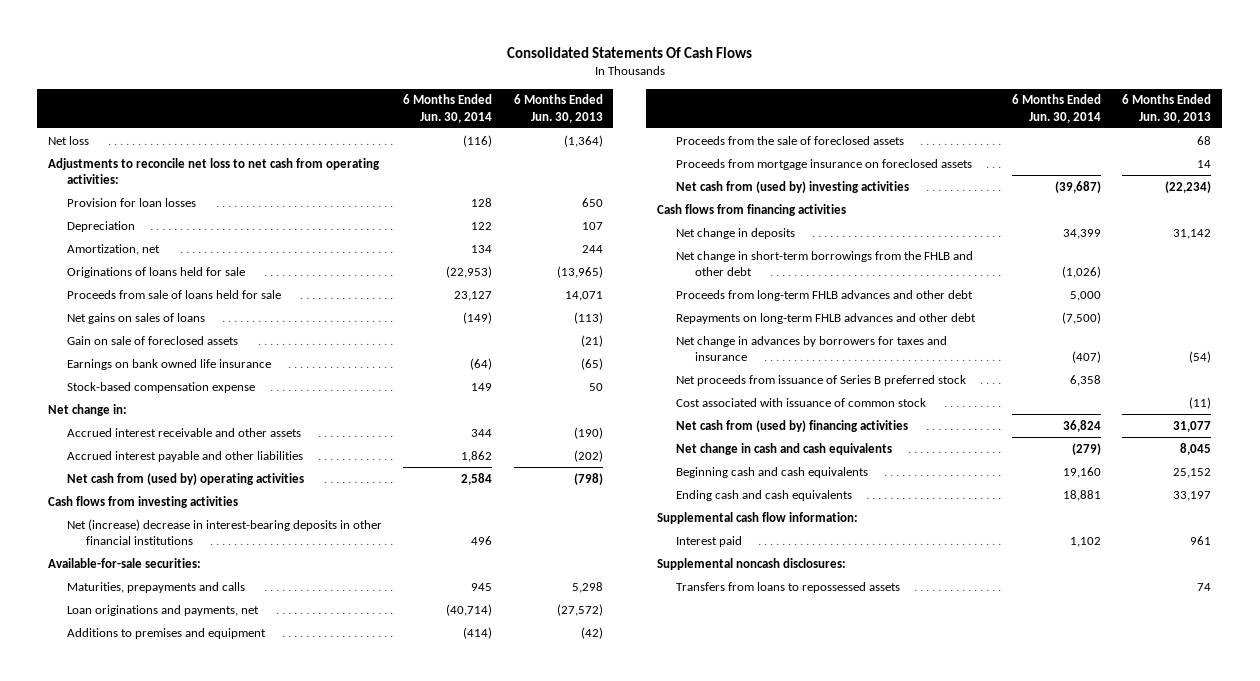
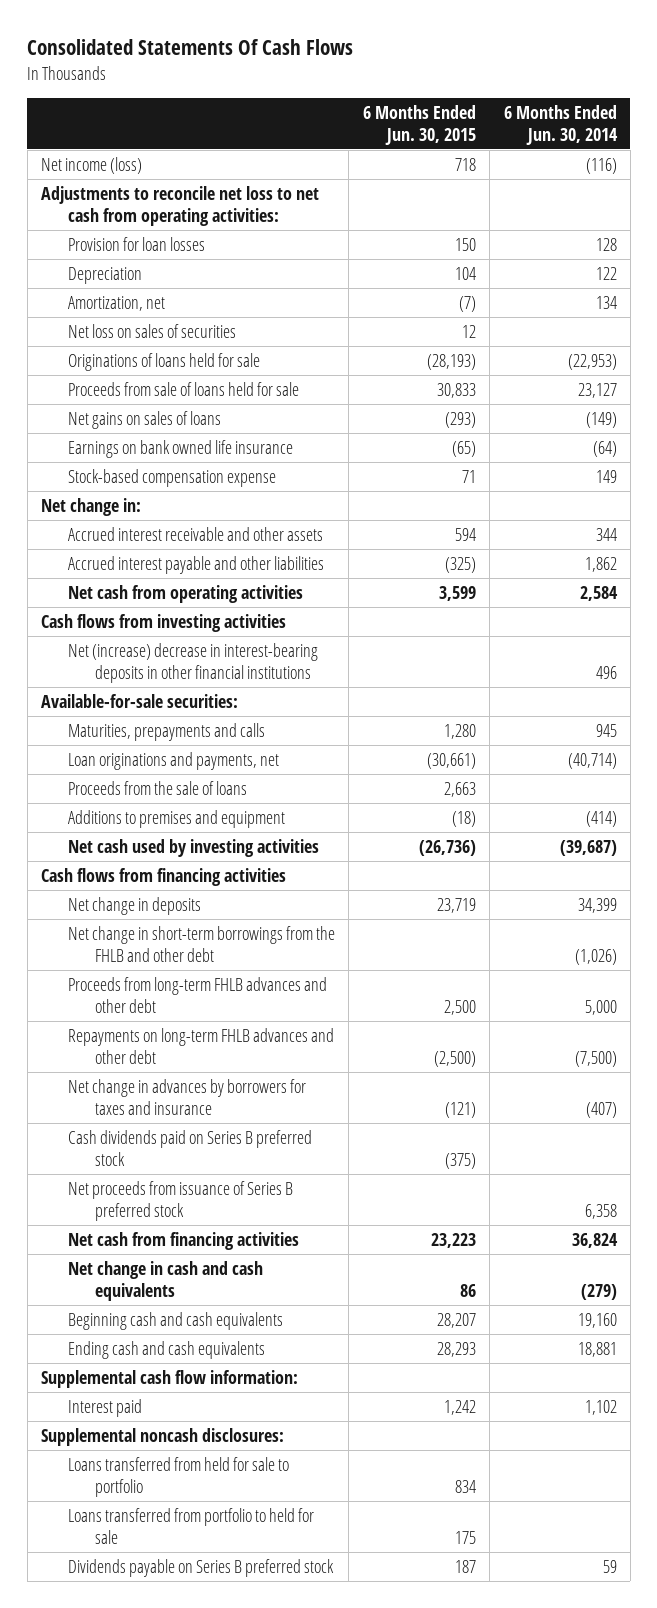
[513,94,603,123] 6 Months Ended Jun. 30, 2013 -> none
none -> [362,104,476,145] 6 Months Ended Jun. 30, 2015
[48,135,90,145] Net loss -> [40,156,142,174] Net income (loss)
none -> [67,323,236,338] Net loss on sales of securities
[67,335,239,345] Gain on sale of foreclosed assets -> none
[67,472,305,485] Net cash from (used by) operating activities -> [67,584,303,603] Net cash from operating activities
none -> [67,780,247,795] Proceeds from the sale of loans
[675,135,904,145] Proceeds from the sale of foreclosed assets -> none
[675,158,972,170] Proceeds from mortgage insurance on foreclosed assets -> none
[675,180,909,193] Net cash from (used by) investing activities -> [67,838,319,857] Net cash used by investing activities
none -> [67,1129,312,1166] Cash dividends paid on Series B preferred stock
[675,397,926,407] Cost associated with issuance of common stock -> none
[675,419,908,432] Net cash from (used by) financing activities -> [67,1231,299,1250] Net cash from financing activities
[675,581,900,593] Transfers from loans to repossessed assets -> none
none -> [67,1456,289,1497] Loans transferred from held for sale to portfolio
none -> [67,1507,314,1544] Loans transferred from portfolio to held for sale
none -> [67,1558,334,1577] Dividends payable on Series B preferred stock

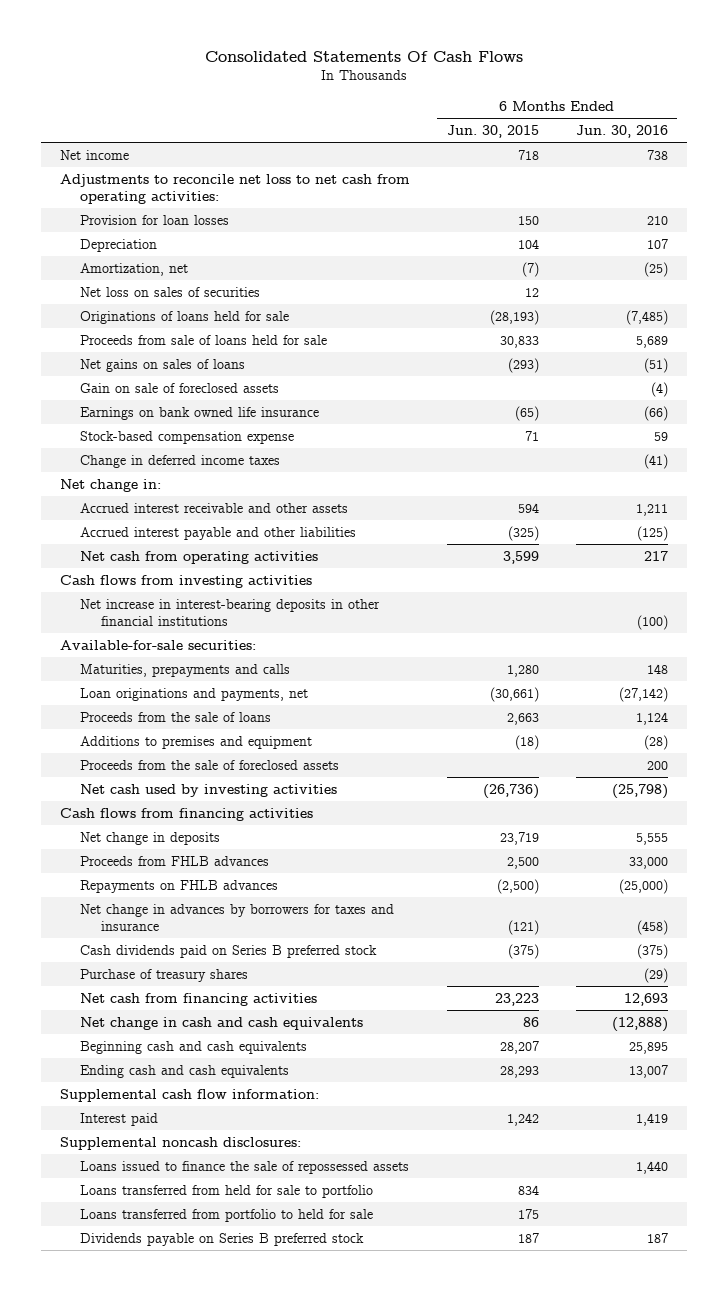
[503,104,618,145] 6 Months Ended Jun. 30, 2014 -> none
none -> [576,124,669,138] Jun. 30, 2016
[40,156,142,174] Net income (loss) -> [59,149,129,160] Net income
none -> [80,382,280,393] Gain on sale of foreclosed assets
none -> [80,454,281,468] Change in deferred income taxes
[67,642,318,683] Net (increase) decrease in interest-bearing deposits in other financial institutions -> [80,598,381,626] Net increase in interest-bearing deposits in other financial institutions
none -> [80,759,340,770] Proceeds from the sale of foreclosed assets
[67,925,335,962] Net change in short-term borrowings from the FHLB and other debt -> none
[67,976,327,1013] Proceeds from long-term FHLB advances and other debt -> none
[67,1027,334,1064] Repayments on long-term FHLB advances and other debt -> none
none -> [80,855,270,866] Proceeds from FHLB advances
none -> [80,879,279,893] Repayments on FHLB advances
[67,1180,293,1221] Net proceeds from issuance of Series B preferred stock -> none
none -> [80,968,249,982] Purchase of treasury shares
none -> [80,1160,410,1174] Loans issued to finance the sale of repossessed assets

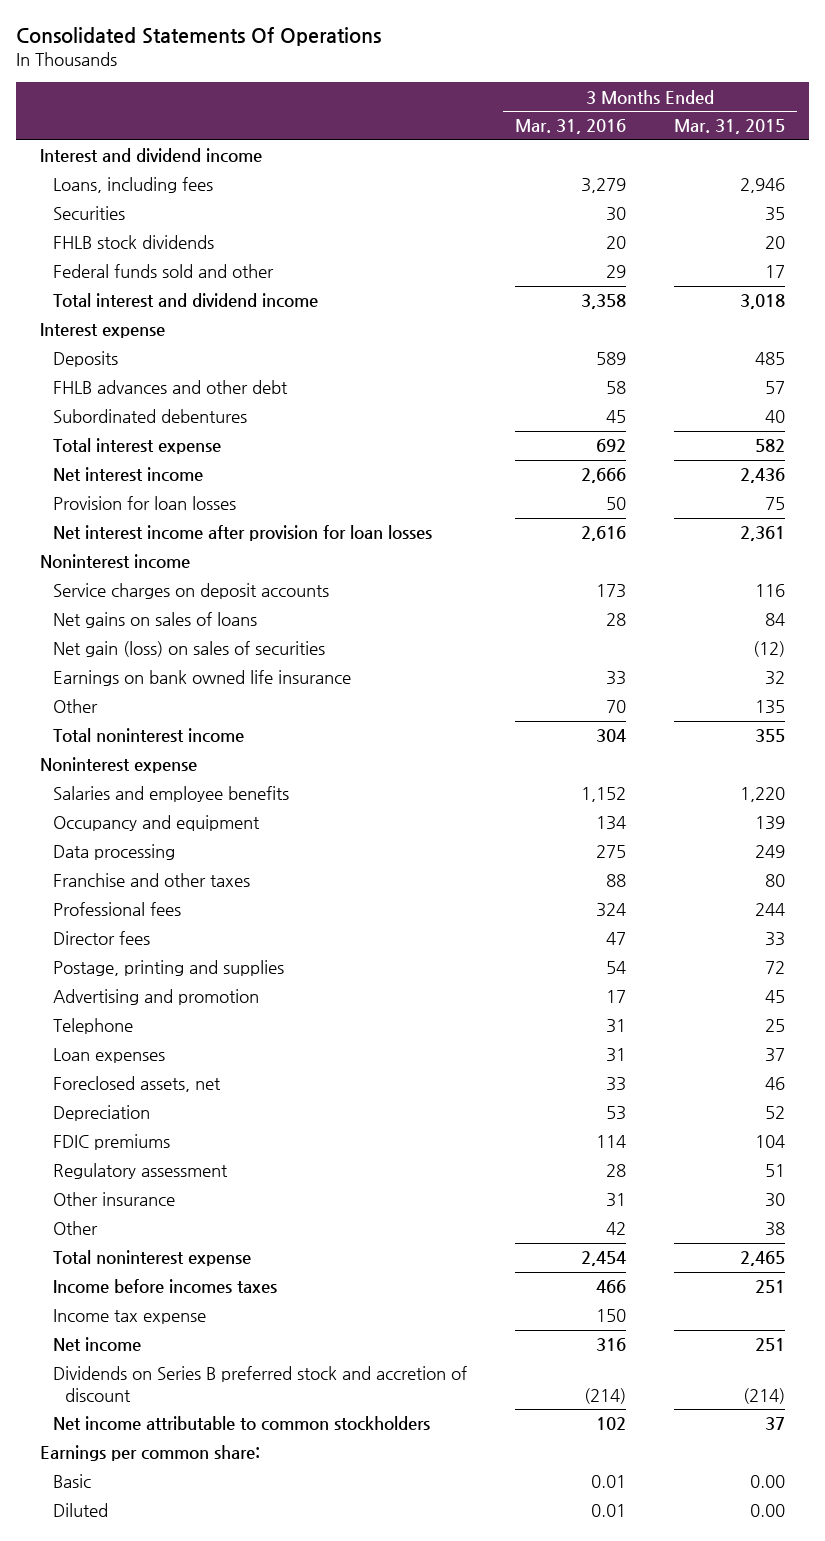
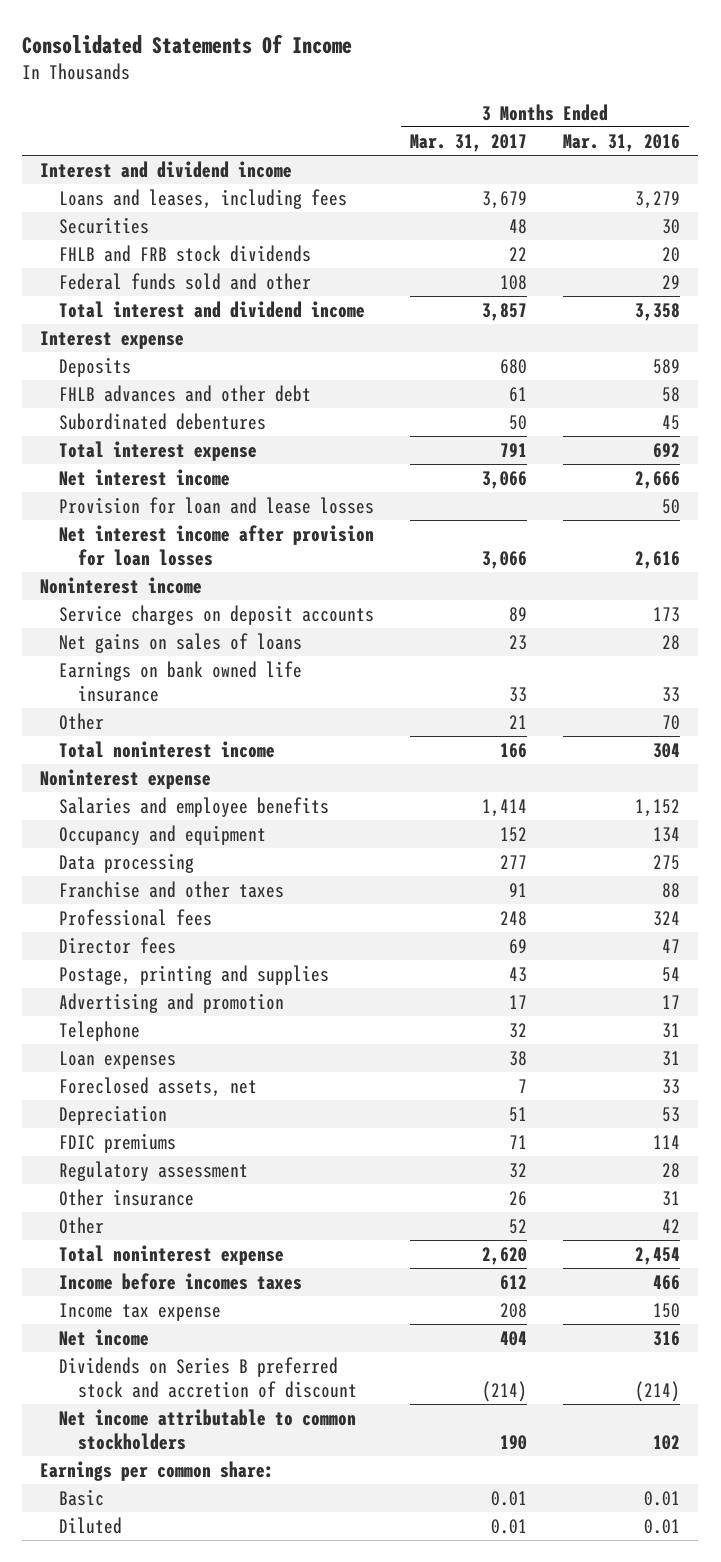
[15,27,381,47] Consolidated Statements Of Operations -> [22,33,353,54] Consolidated Statements Of Income
[673,119,785,135] Mar. 31, 2015 -> none
none -> [410,134,528,153] Mar. 31, 2017
[52,177,213,194] Loans, including fees -> [59,189,348,210] Loans and leases, including fees
[52,235,214,250] FHLB stock dividends -> [59,245,312,263] FHLB and FRB stock dividends
[52,496,236,511] Provision for loan losses -> [59,497,375,515] Provision for loan and lease losses
[52,641,325,658] Net gain (loss) on sales of securities -> none

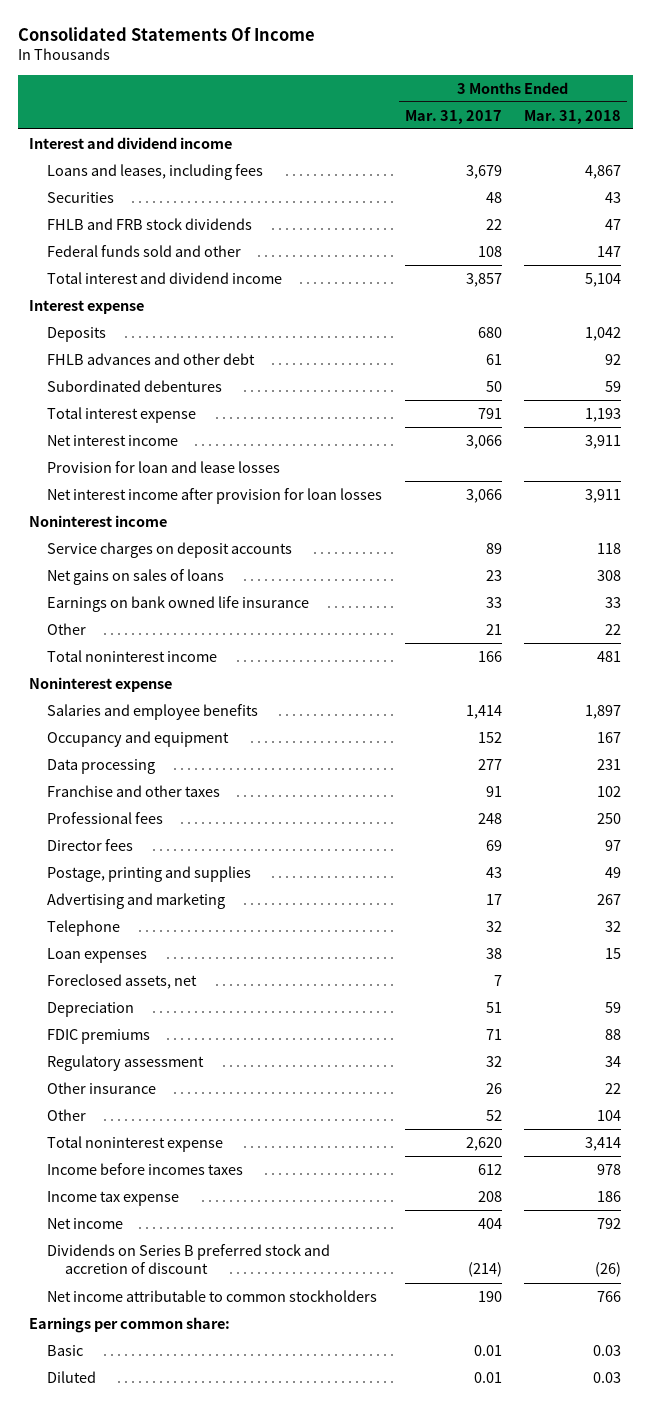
[563,134,681,153] Mar. 31, 2016 -> none
none -> [524,109,622,124] Mar. 31, 2018
[59,993,285,1014] Advertising and promotion -> [47,892,226,909] Advertising and marketing

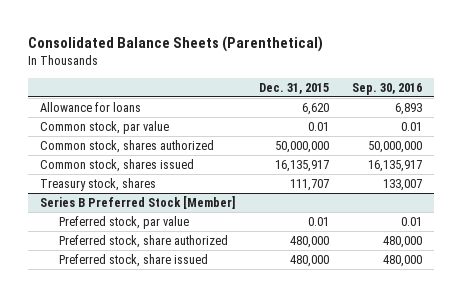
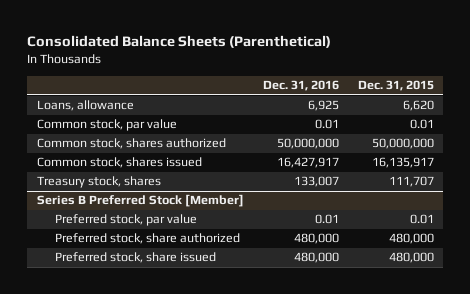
[352,82,423,95] Sep. 30, 2016 -> none
none -> [262,80,339,92] Dec. 31, 2016
[39,102,141,113] Allowance for loans -> [36,100,134,112] Loans, allowance

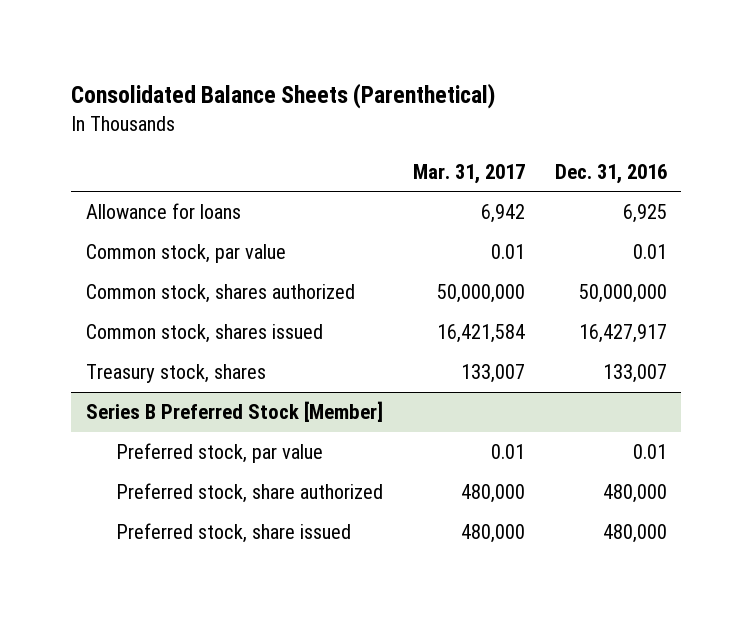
[357,80,434,92] Dec. 31, 2015 -> none
none -> [413,163,526,184] Mar. 31, 2017
[36,100,134,112] Loans, allowance -> [85,203,241,220] Allowance for loans

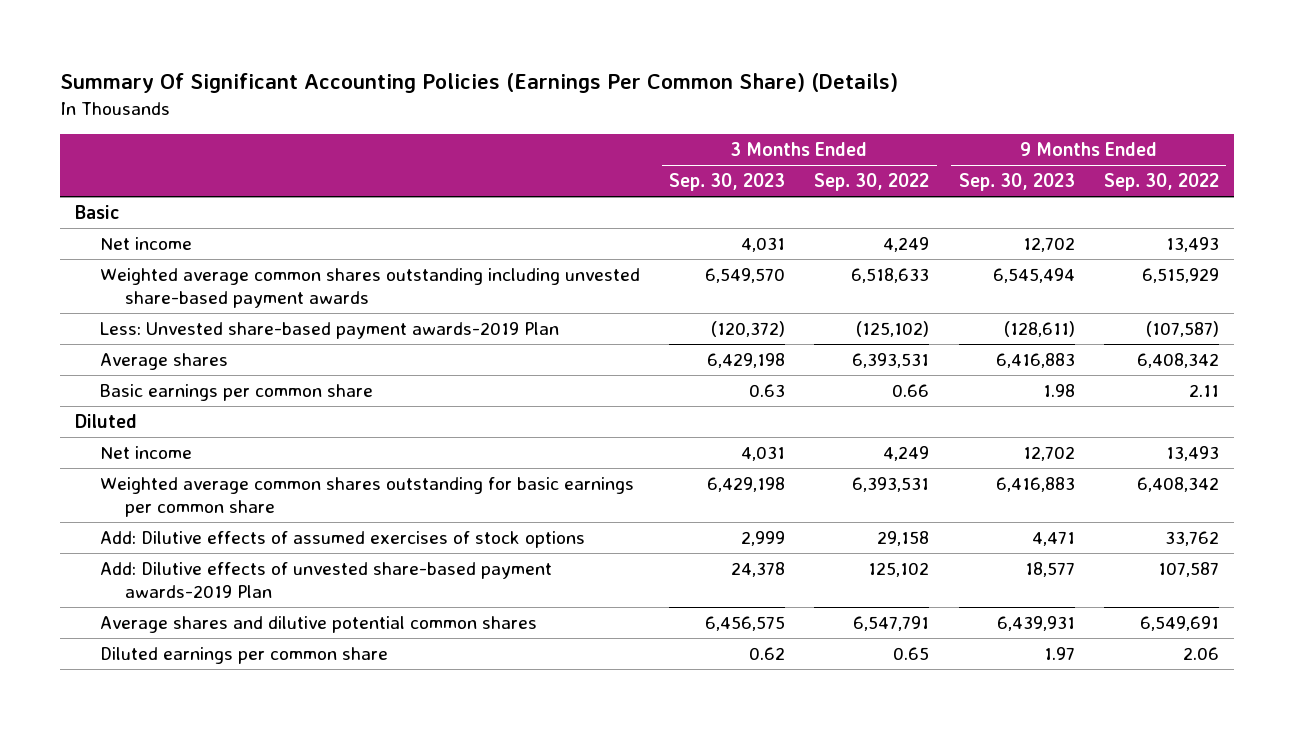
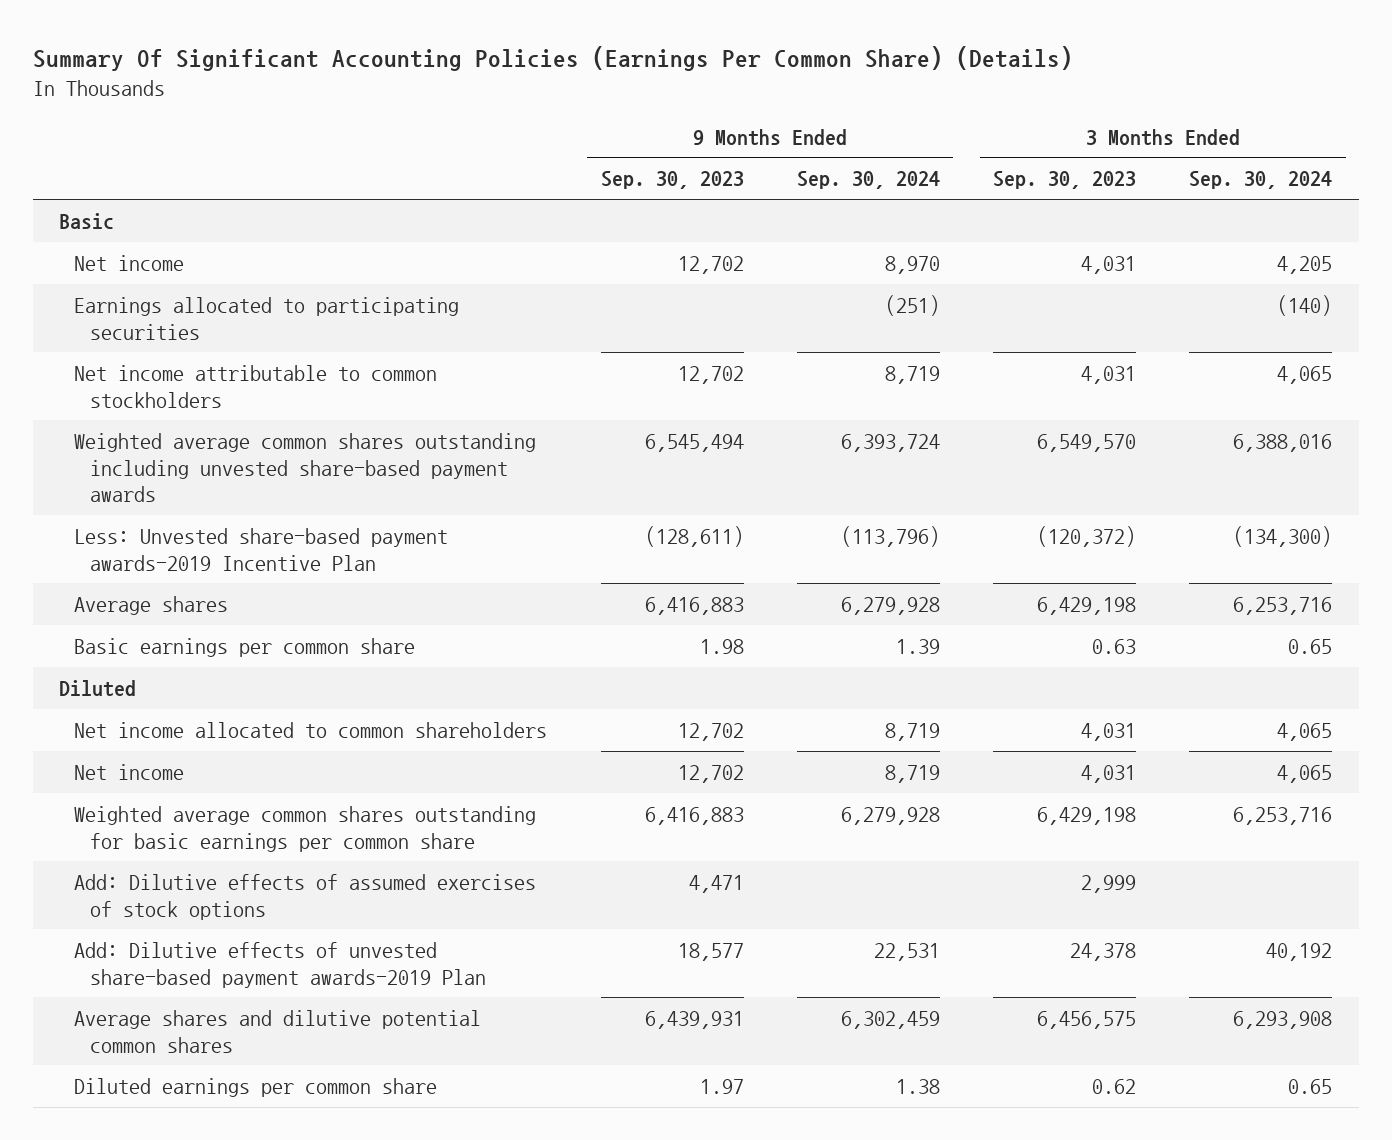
[814,173,930,192] Sep. 30, 2022 -> none
[1104,173,1220,192] Sep. 30, 2022 -> none
none -> [796,171,940,190] Sep. 30, 2024
none -> [1189,171,1333,190] Sep. 30, 2024
none -> [74,296,460,340] Earnings allocated to participating securities
none -> [74,364,438,408] Net income attributable to common stockholders
[99,321,559,339] Less: Unvested share-based payment awards-2019 Plan -> [74,527,449,571] Less: Unvested share-based payment awards-2019 Incentive Plan
none -> [74,721,548,738] Net income allocated to common shareholders

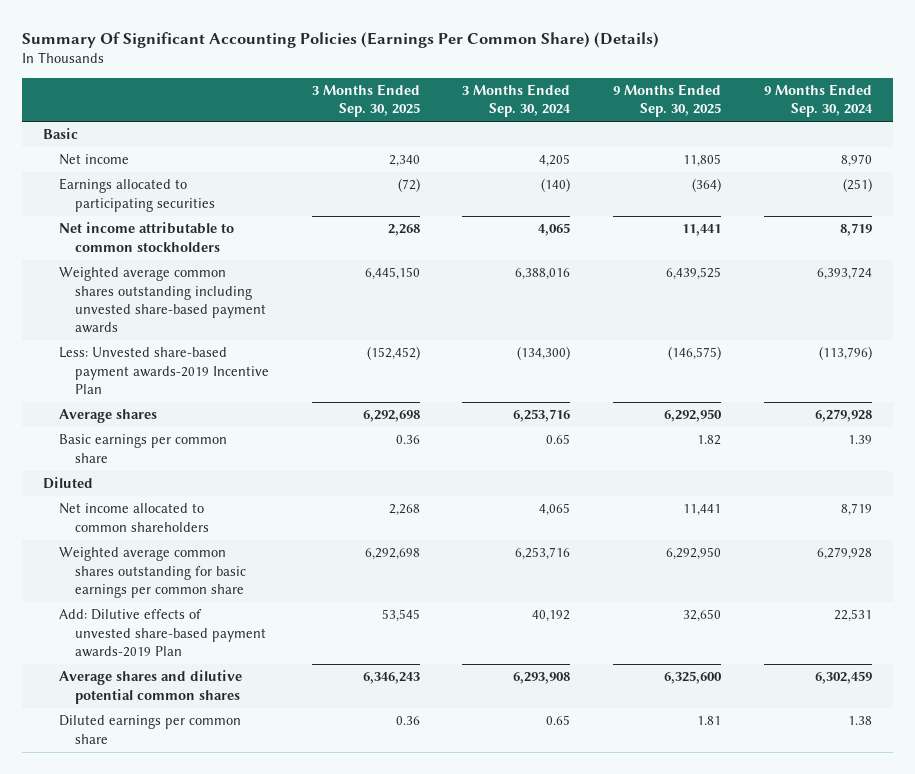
[600,171,744,190] Sep. 30, 2023 -> none
[993,171,1137,190] Sep. 30, 2023 -> none
none -> [311,83,420,118] 3 Months Ended Sep. 30, 2025
none -> [612,83,721,118] 9 Months Ended Sep. 30, 2025
[74,763,185,780] Net income -> none
[74,873,537,920] Add: Dilutive effects of assumed exercises of stock options -> none

